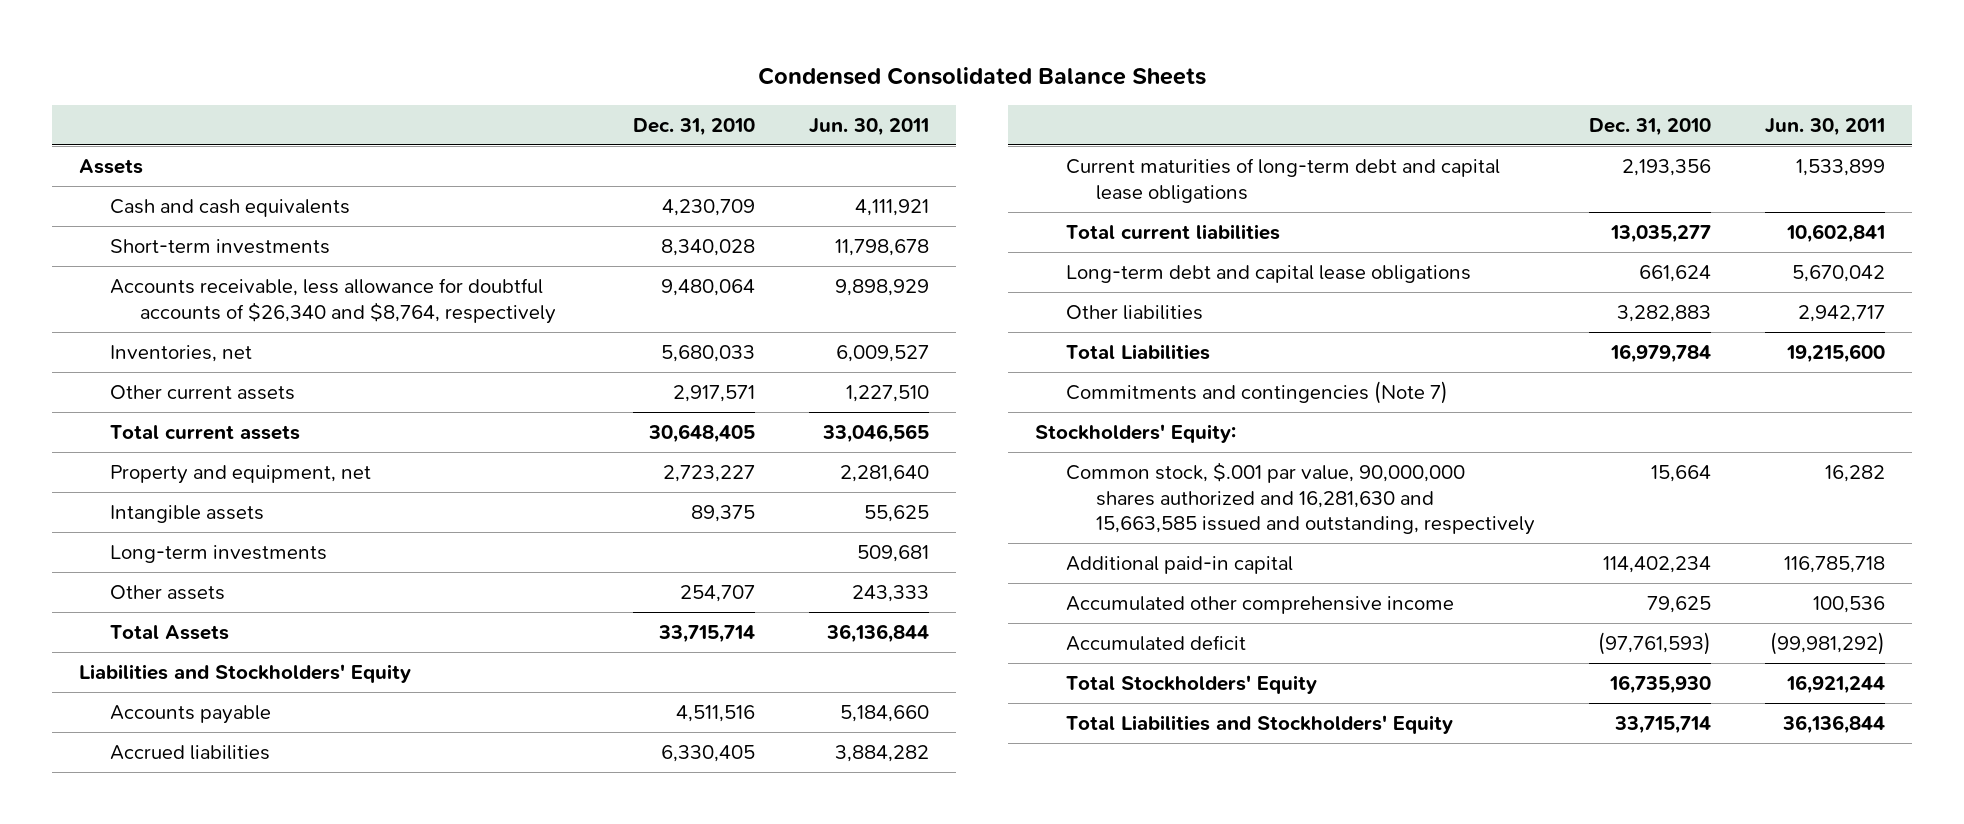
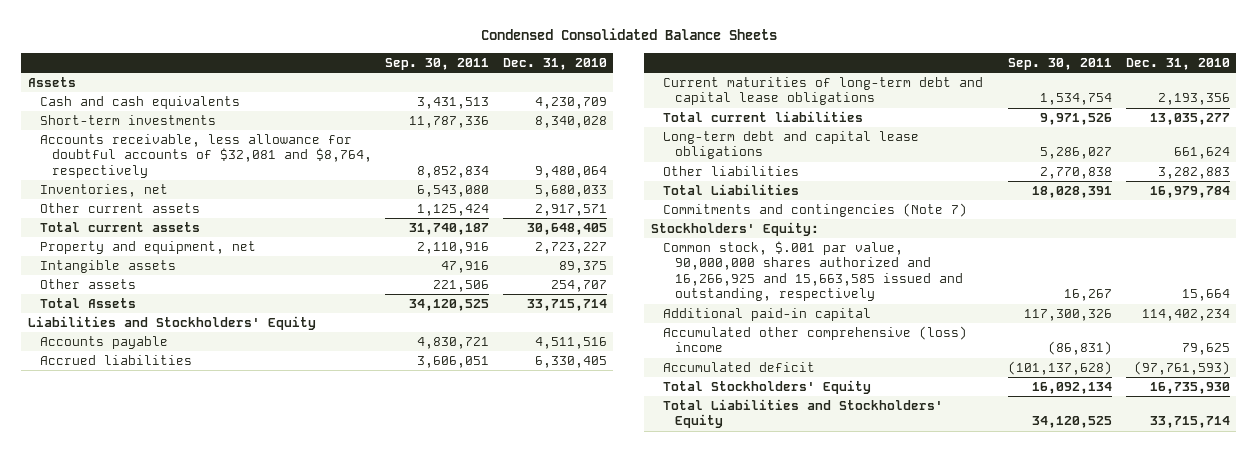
[809,117,930,136] Jun. 30, 2011 -> none
none -> [385,57,490,70] Sep. 30, 2011
[109,278,557,324] Accounts receivable, less allowance for doubtful accounts of $26,340 and $8,764, respectively -> [40,134,373,178] Accounts receivable, less allowance for doubtful accounts of $32,081 and $8,764, respectively
[109,545,327,564] Long-term investments -> none
[1065,462,1536,536] Common stock, $.001 par value, 90,000,000 shares authorized and 16,281,630 and 15,663,585 issued and outstanding, respectively -> [662,241,964,302] Common stock, $.001 par value, 90,000,000 shares authorized and 16,266,925 and 15,663,585 issued and outstanding, respectively
[1065,596,1454,615] Accumulated other comprehensive income -> [662,326,967,353] Accumulated other comprehensive (loss) income

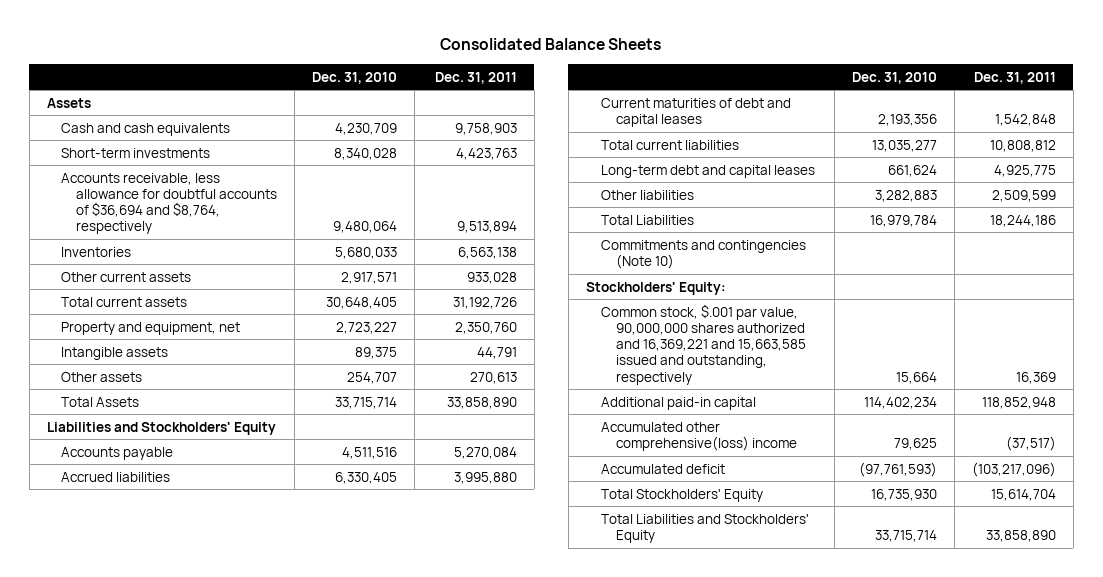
[480,28,777,41] Condensed Consolidated Balance Sheets -> [440,38,662,51] Consolidated Balance Sheets
[385,57,490,70] Sep. 30, 2011 -> none
none -> [434,71,517,84] Dec. 31, 2011
[40,134,373,178] Accounts receivable, less allowance for doubtful accounts of $32,081 and $8,764, respectively -> [61,172,278,235] Accounts receivable, less allowance for doubtful accounts of $36,694 and $8,764, respectively
[40,184,169,198] Inventories, net -> [61,246,132,257] Inventories
[662,77,983,106] Current maturities of long-term debt and capital lease obligations -> [600,97,791,127] Current maturities of debt and capital leases
[662,131,919,160] Long-term debt and capital lease obligations -> [600,164,815,178] Long-term debt and capital leases
[662,203,967,218] Commitments and contingencies (Note 7) -> [600,239,806,269] Commitments and contingencies (Note 10)
[662,241,964,302] Common stock, $.001 par value, 90,000,000 shares authorized and 16,266,925 and 15,663,585 issued and outstanding, respectively -> [600,303,806,385] Common stock, $.001 par value, 90,000,000 shares authorized and 16,369,221 and 15,663,585 issued and outstanding, respectively
[662,326,967,353] Accumulated other comprehensive (loss) income -> [600,421,797,451] Accumulated other comprehensive(loss) income

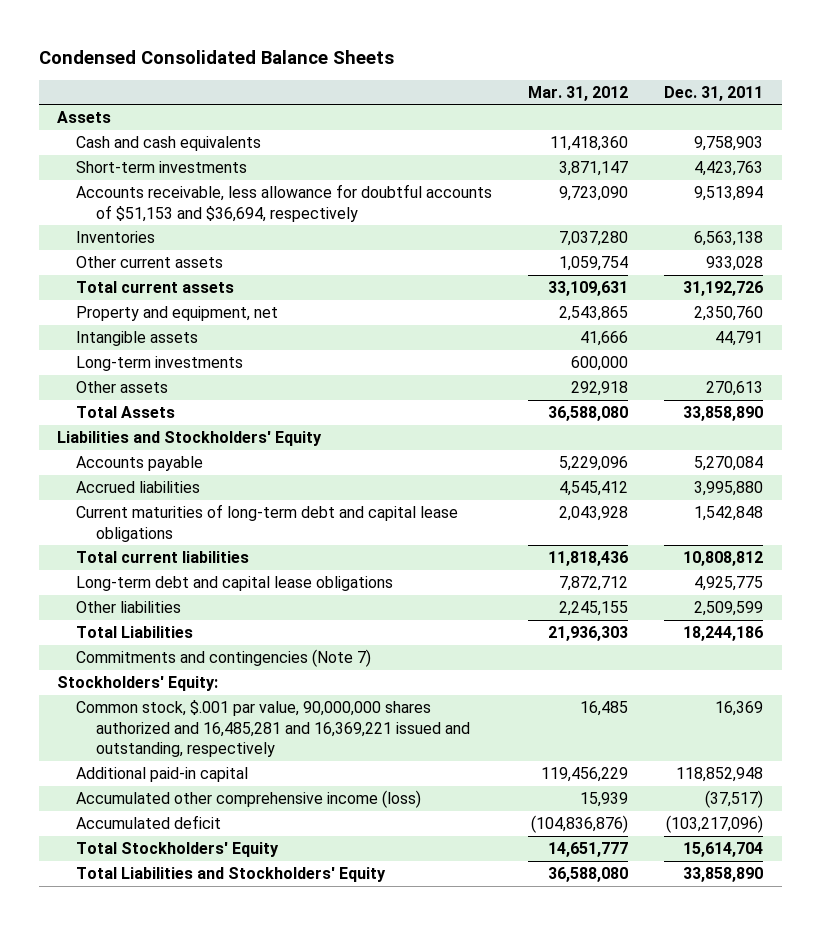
[440,38,662,51] Consolidated Balance Sheets -> [38,49,394,64] Condensed Consolidated Balance Sheets
[312,71,398,84] Dec. 31, 2010 -> none
none -> [528,85,629,101] Mar. 31, 2012
[61,172,278,235] Accounts receivable, less allowance for doubtful accounts of $36,694 and $8,764, respectively -> [76,184,493,222] Accounts receivable, less allowance for doubtful accounts of $51,153 and $36,694, respectively
none -> [76,356,244,372] Long-term investments
[600,97,791,127] Current maturities of debt and capital leases -> [76,504,459,542] Current maturities of long-term debt and capital lease obligations
[600,164,815,178] Long-term debt and capital leases -> [76,576,394,592] Long-term debt and capital lease obligations
[600,239,806,269] Commitments and contingencies (Note 10) -> [76,649,372,668] Commitments and contingencies (Note 7)
[600,303,806,385] Common stock, $.001 par value, 90,000,000 shares authorized and 16,369,221 and 15,663,585 issued and outstanding, respectively -> [76,700,471,758] Common stock, $.001 par value, 90,000,000 shares authorized and 16,485,281 and 16,369,221 issued and outstanding, respectively
[600,421,797,451] Accumulated other comprehensive(loss) income -> [76,790,422,809] Accumulated other comprehensive income (loss)

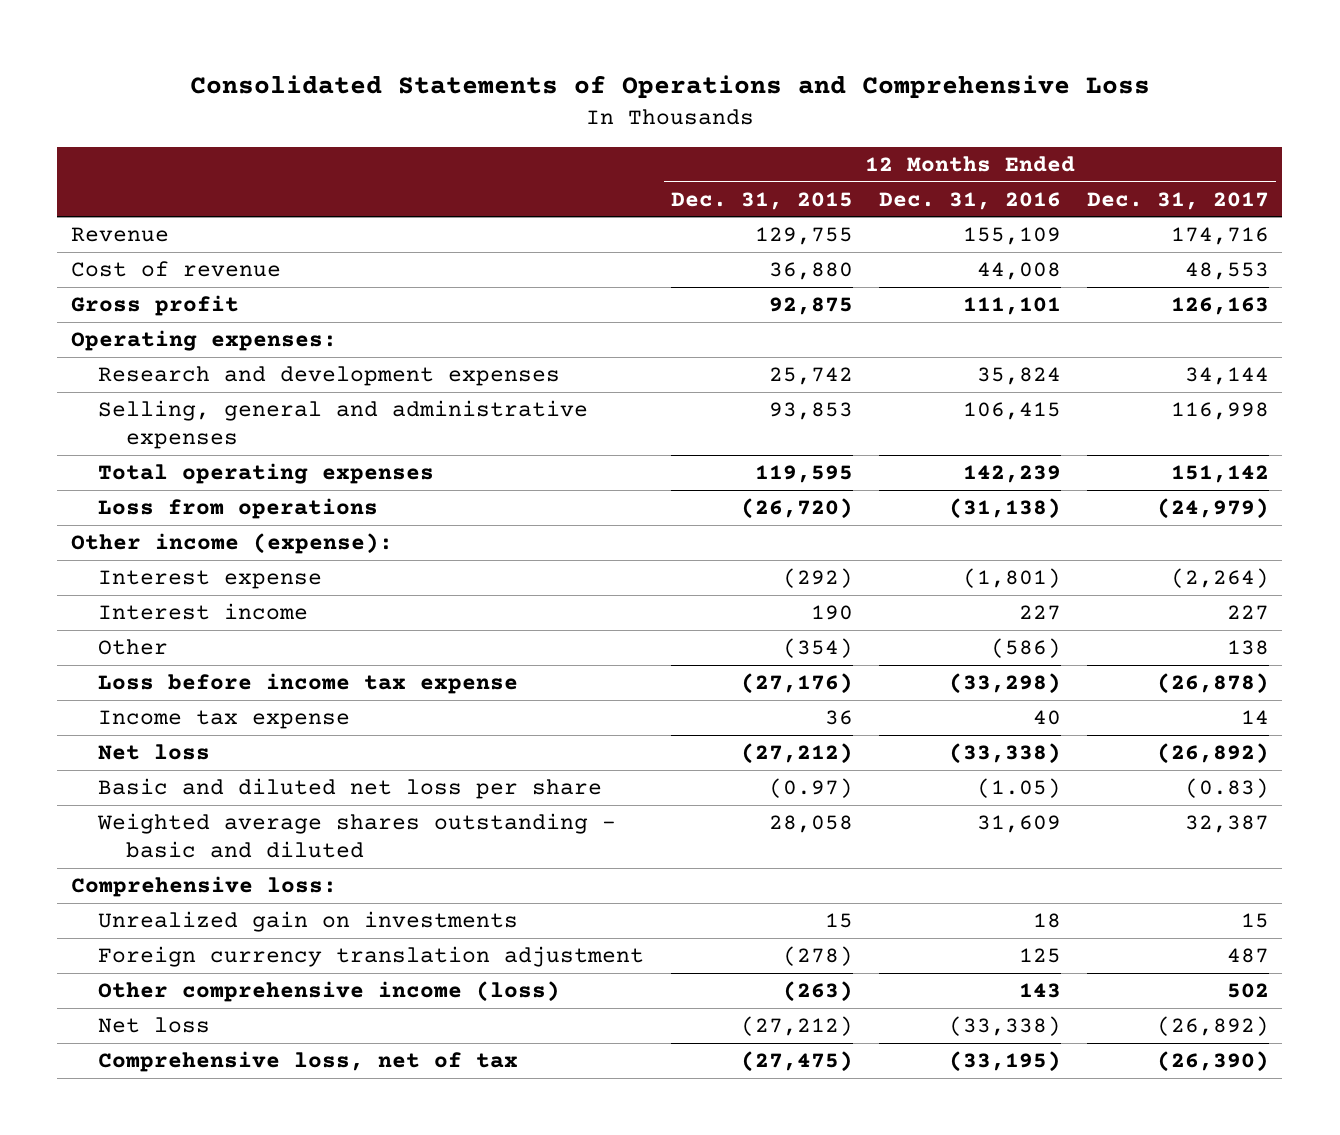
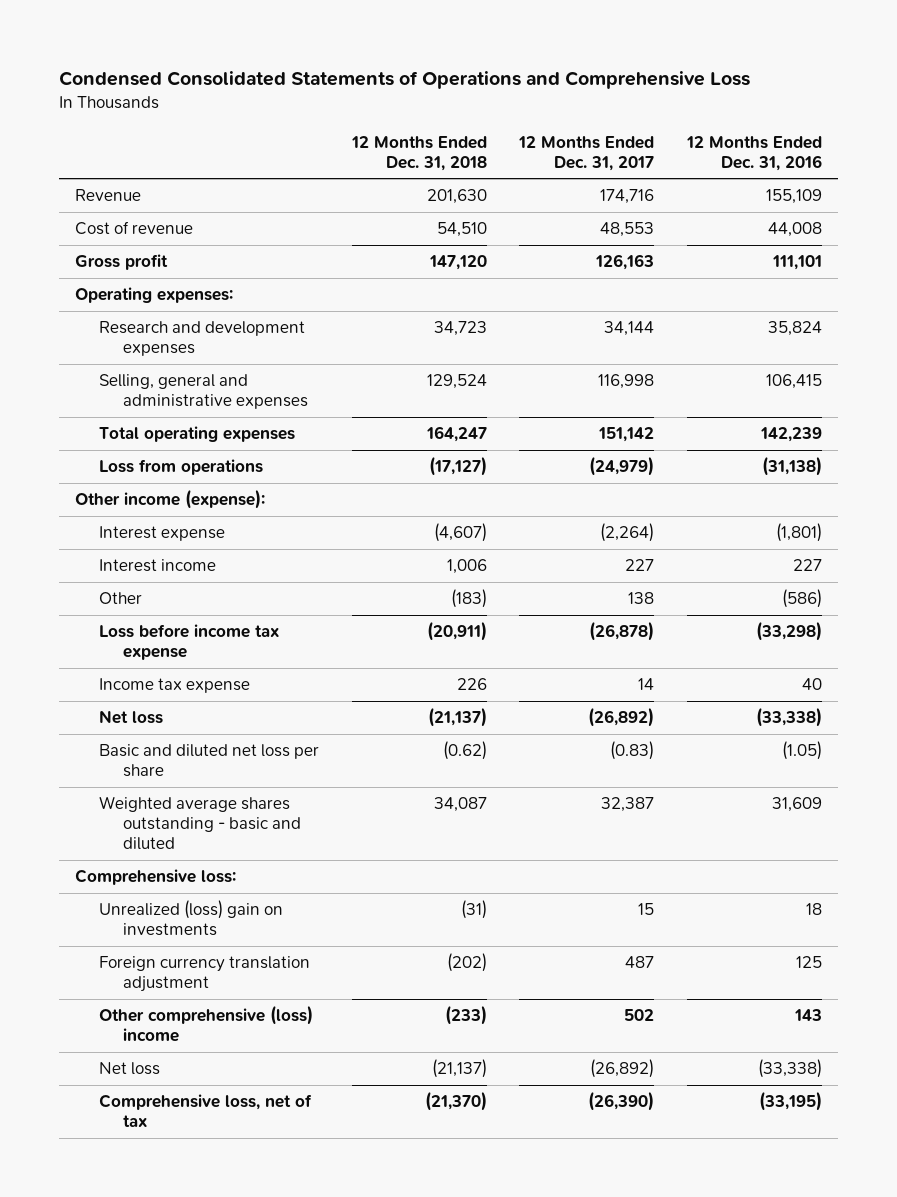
[189,75,1150,100] Consolidated Statements of Operations and Comprehensive Loss -> [58,71,750,90] Condensed Consolidated Statements of Operations and Comprehensive Loss
[670,191,853,210] Dec. 31, 2015 -> none
none -> [350,135,487,171] 12 Months Ended Dec. 31, 2018
[98,910,519,932] Unrealized gain on investments -> [98,900,283,937] Unrealized (loss) gain on investments
[98,980,561,1002] Other comprehensive income (loss) -> [98,1005,313,1043] Other comprehensive (loss) income

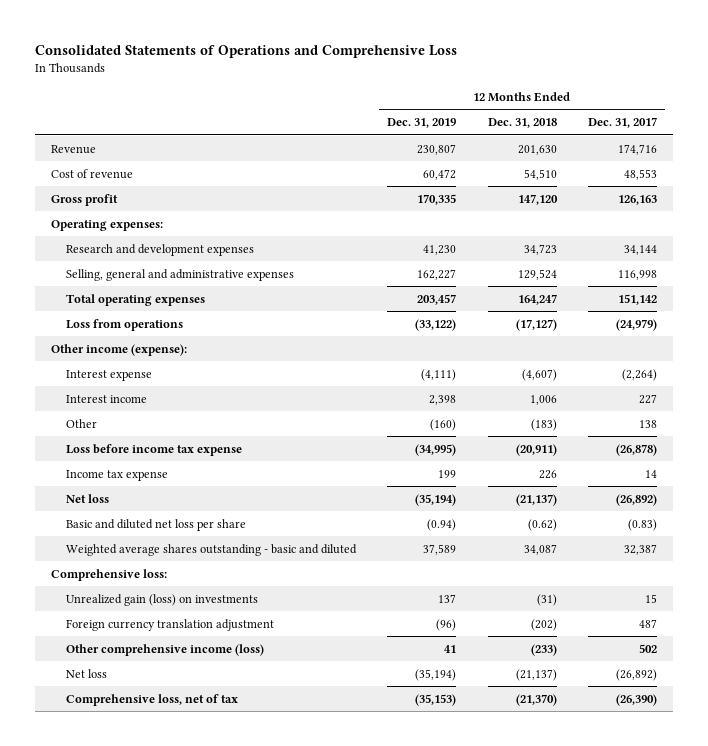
[58,71,750,90] Condensed Consolidated Statements of Operations and Comprehensive Loss -> [35,44,458,58] Consolidated Statements of Operations and Comprehensive Loss
[685,135,822,171] 12 Months Ended Dec. 31, 2016 -> none
none -> [387,118,457,129] Dec. 31, 2019
[98,900,283,937] Unrealized (loss) gain on investments -> [65,593,258,606] Unrealized gain (loss) on investments
[98,1005,313,1043] Other comprehensive (loss) income -> [65,643,264,656] Other comprehensive income (loss)

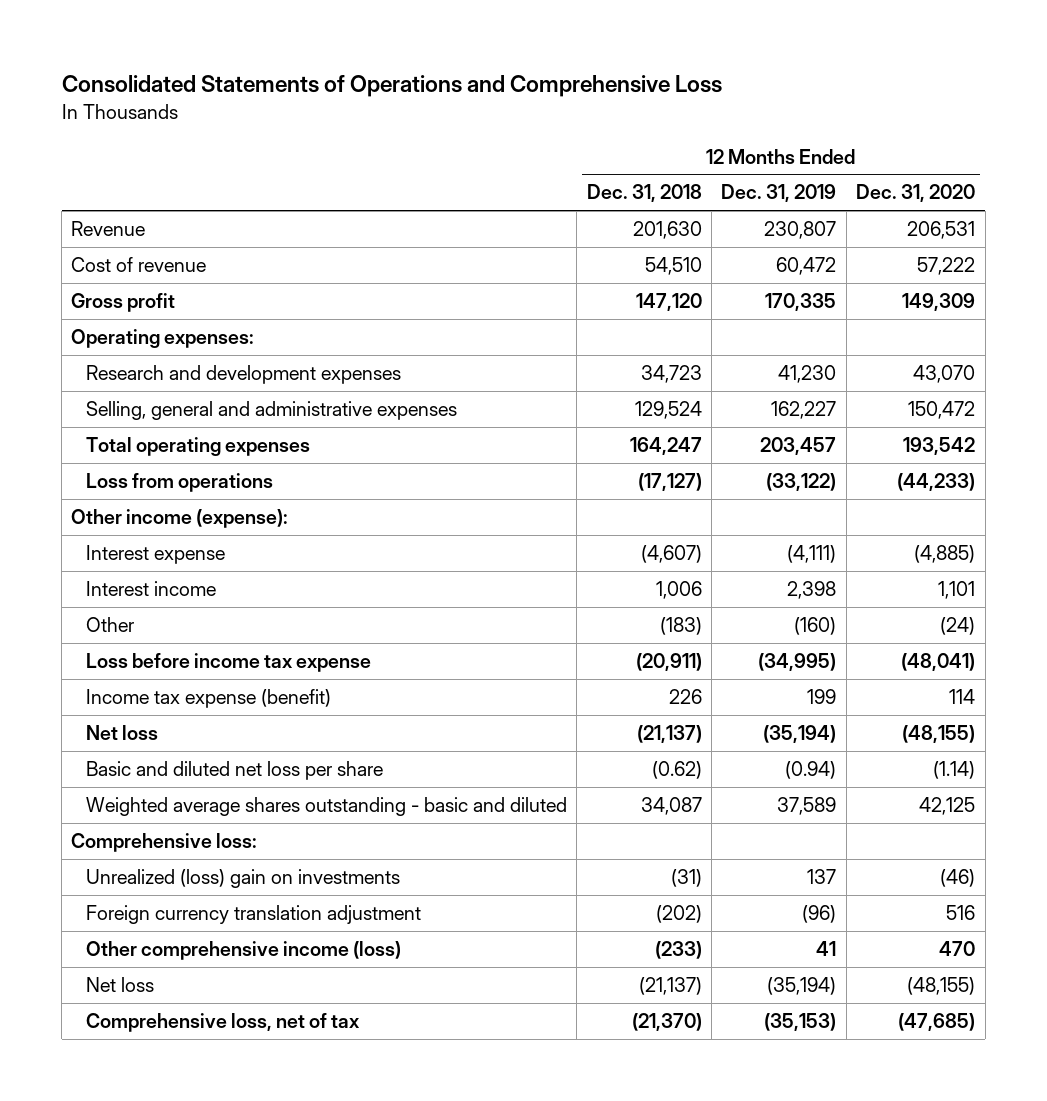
[587,117,657,129] Dec. 31, 2017 -> none
none -> [856,184,976,203] Dec. 31, 2020
[65,469,168,481] Income tax expense -> [85,689,331,709] Income tax expense (benefit)
[65,593,258,606] Unrealized gain (loss) on investments -> [85,869,400,889] Unrealized (loss) gain on investments

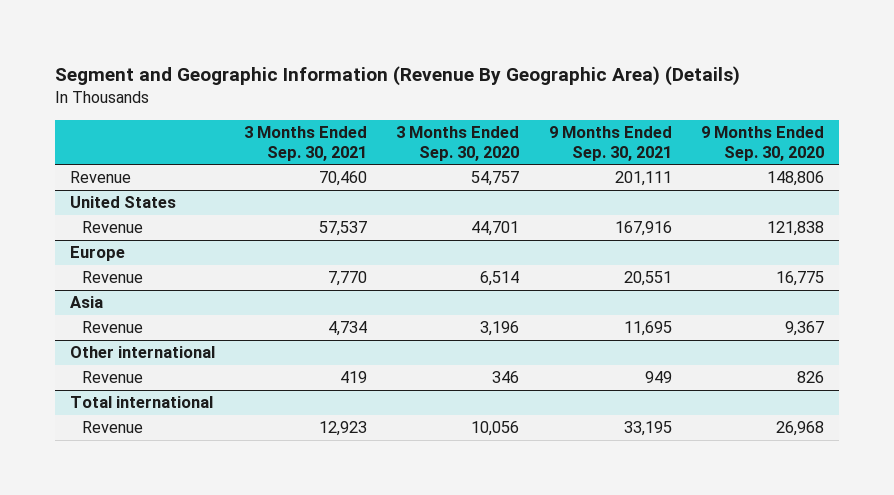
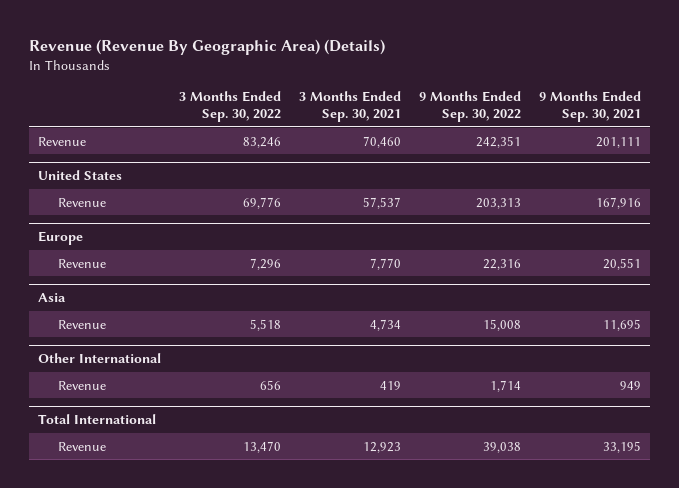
[54,65,740,86] Segment and Geographic Information (Revenue By Geographic Area) (Details) -> [29,38,386,55] Revenue (Revenue By Geographic Area) (Details)
[396,125,520,161] 3 Months Ended Sep. 30, 2020 -> none
[701,125,825,161] 9 Months Ended Sep. 30, 2020 -> none
none -> [179,90,282,123] 3 Months Ended Sep. 30, 2022
none -> [419,90,522,123] 9 Months Ended Sep. 30, 2022
[69,346,215,359] Other international -> [38,353,162,364] Other International
[69,396,213,409] Total international -> [38,414,157,425] Total International

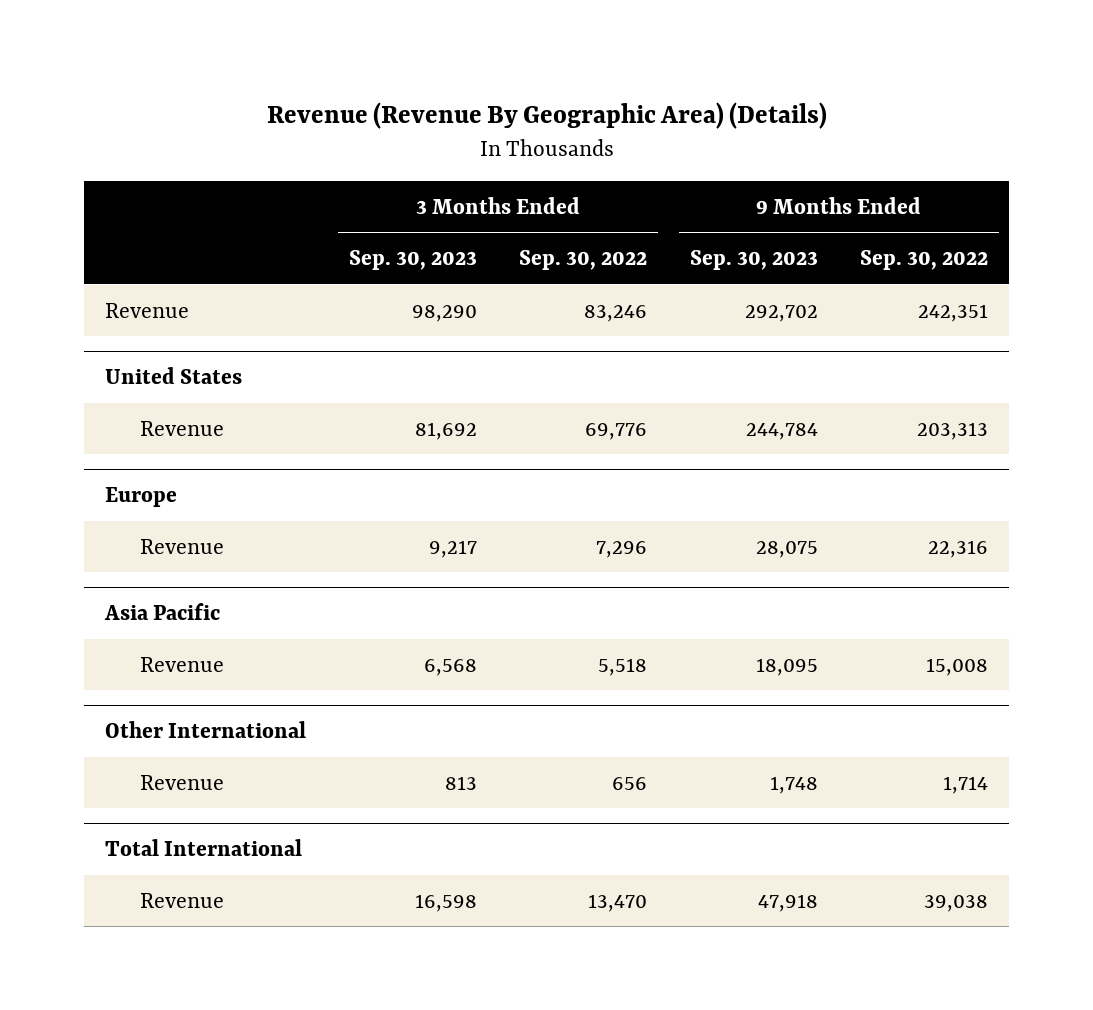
[299,90,402,123] 3 Months Ended Sep. 30, 2021 -> none
[539,90,642,123] 9 Months Ended Sep. 30, 2021 -> none
none -> [348,250,477,271] Sep. 30, 2023
none -> [689,250,818,271] Sep. 30, 2023
[38,293,67,303] Asia -> [103,603,220,621] Asia Pacific

